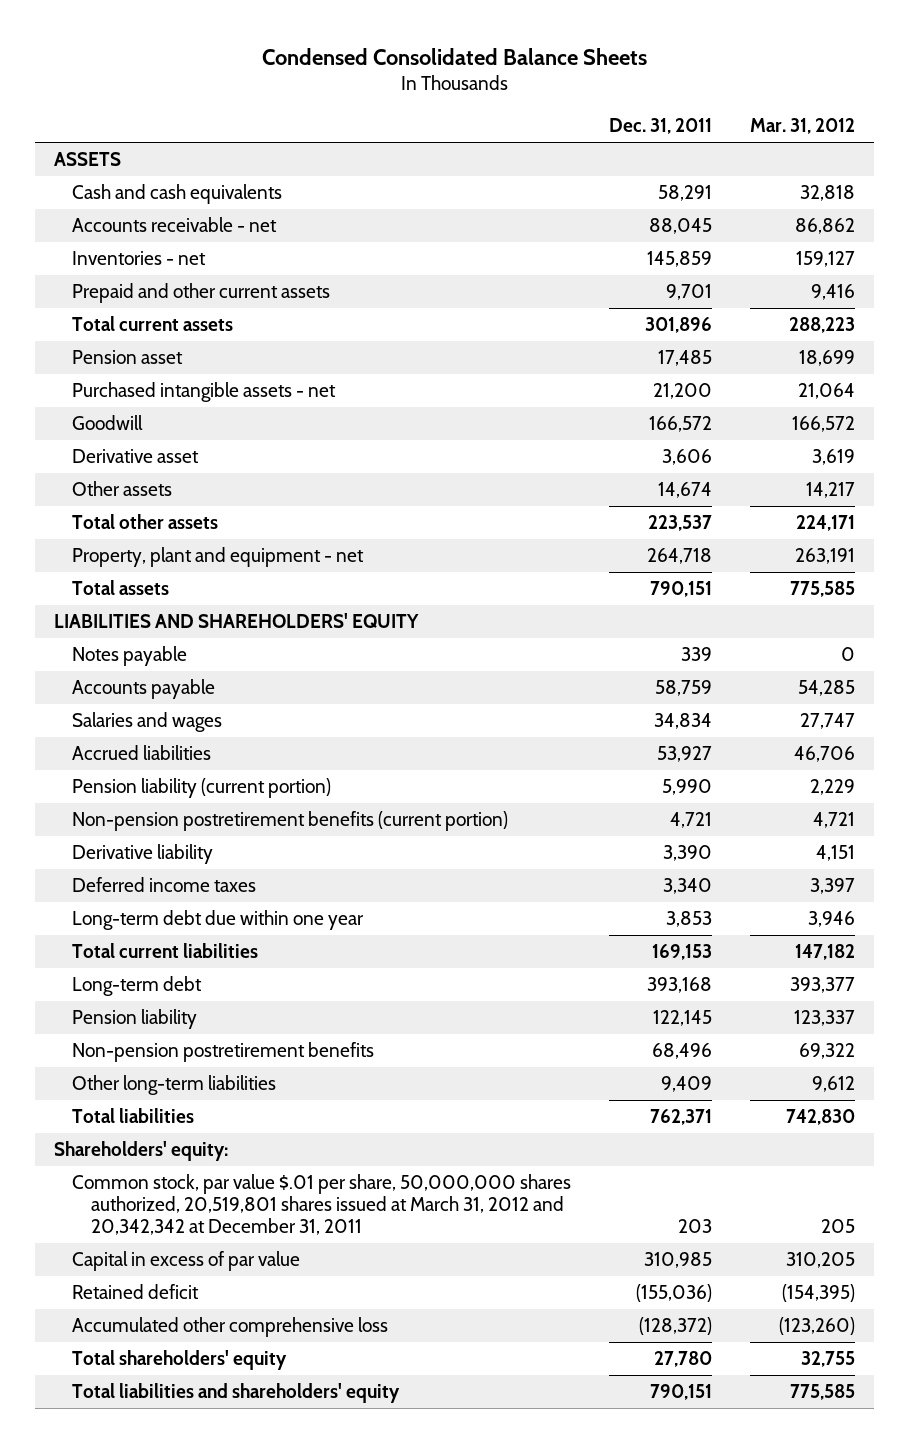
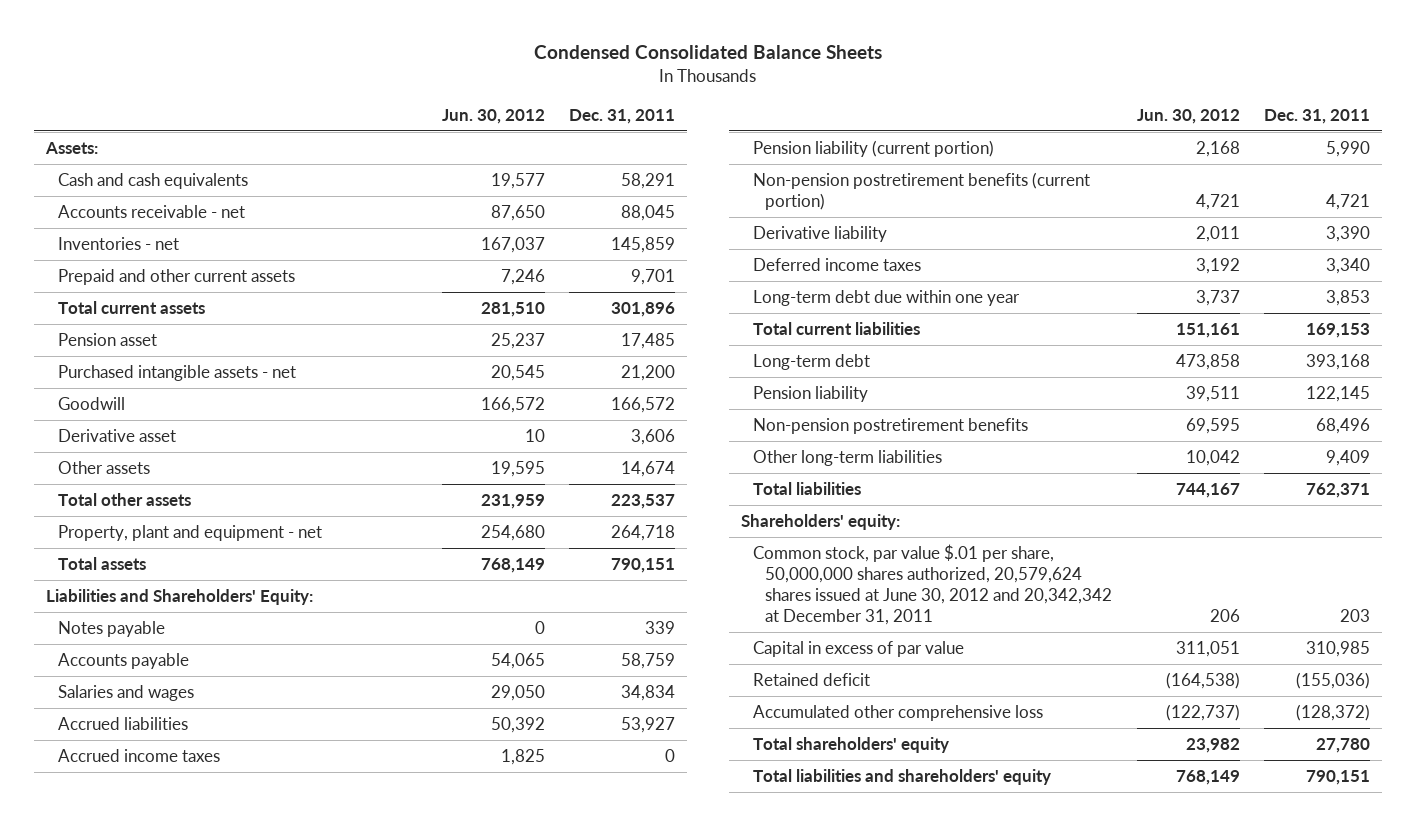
[750,118,856,135] Mar. 31, 2012 -> none
none -> [441,108,545,124] Jun. 30, 2012
[54,152,122,167] ASSETS -> [44,142,98,155] Assets:
[54,613,420,629] LIABILITIES AND SHAREHOLDERS' EQUITY -> [45,589,313,606] Liabilities and Shareholders' Equity:
none -> [58,749,221,763] Accrued income taxes
[72,1174,572,1235] Common stock, par value $.01 per share, 50,000,000 shares authorized, 20,519,801 shares issued at March 31, 2012 and 20,342,342 at December 31, 2011 -> [753,544,1113,625] Common stock, par value $.01 per share, 50,000,000 shares authorized, 20,579,624 shares issued at June 30, 2012 and 20,342,342 at December 31, 2011

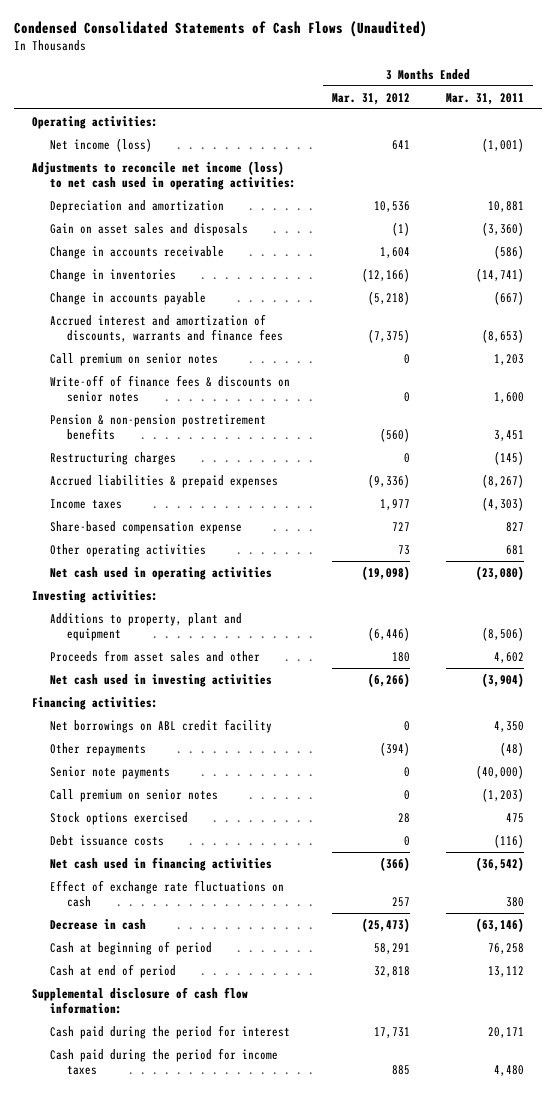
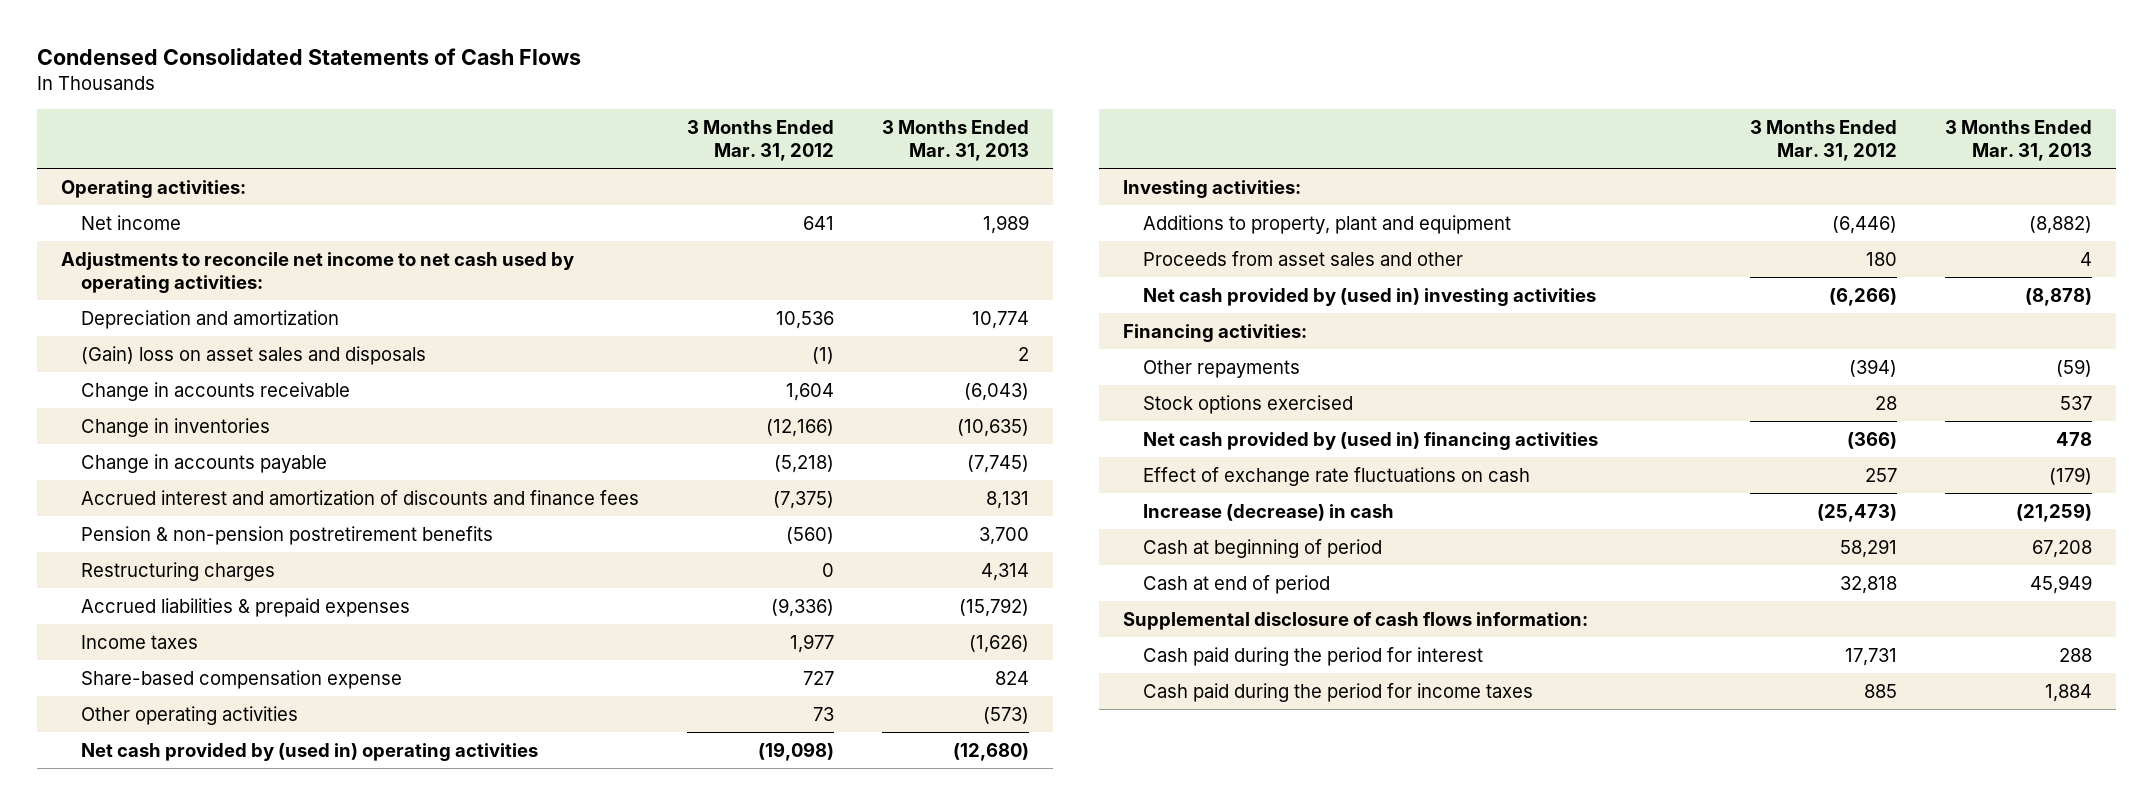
[14,21,428,38] Condensed Consolidated Statements of Cash Flows (Unaudited) -> [36,48,581,66] Condensed Consolidated Statements of Cash Flows
[445,92,524,105] Mar. 31, 2011 -> none
none -> [882,119,1030,161] 3 Months Ended Mar. 31, 2013
[49,137,152,152] Net income (loss) -> [80,214,181,230] Net income
[32,160,296,191] Adjustments to reconcile net income (loss) to net cash used in operating activities: -> [60,251,574,294] Adjustments to reconcile net income to net cash used by operating activities:
[49,222,248,236] Gain on asset sales and disposals -> [80,345,426,365] (Gain) loss on asset sales and disposals
[49,352,218,366] Call premium on senior notes -> none
[49,374,290,403] Write-off of finance fees & discounts on senior notes -> none
[49,313,284,343] Accrued interest and amortization of discounts, warrants and finance fees -> [80,489,639,505] Accrued interest and amortization of discounts and finance fees
[49,566,272,580] Net cash used in operating activities -> [80,742,538,761] Net cash provided by (used in) operating activities
[49,673,272,687] Net cash used in investing activities -> [1143,287,1597,306] Net cash provided by (used in) investing activities
[49,718,272,733] Net borrowings on ABL credit facility -> none
[49,765,170,779] Senior note payments -> none
[49,788,218,802] Call premium on senior notes -> none
[49,834,164,846] Debt issuance costs -> none
[49,856,272,871] Net cash used in financing activities -> [1143,431,1599,450] Net cash provided by (used in) financing activities
[49,918,146,930] Decrease in cash -> [1143,503,1395,521] Increase (decrease) in cash
[32,986,249,1015] Supplemental disclosure of cash flow information: -> [1123,611,1589,630] Supplemental disclosure of cash flows information:

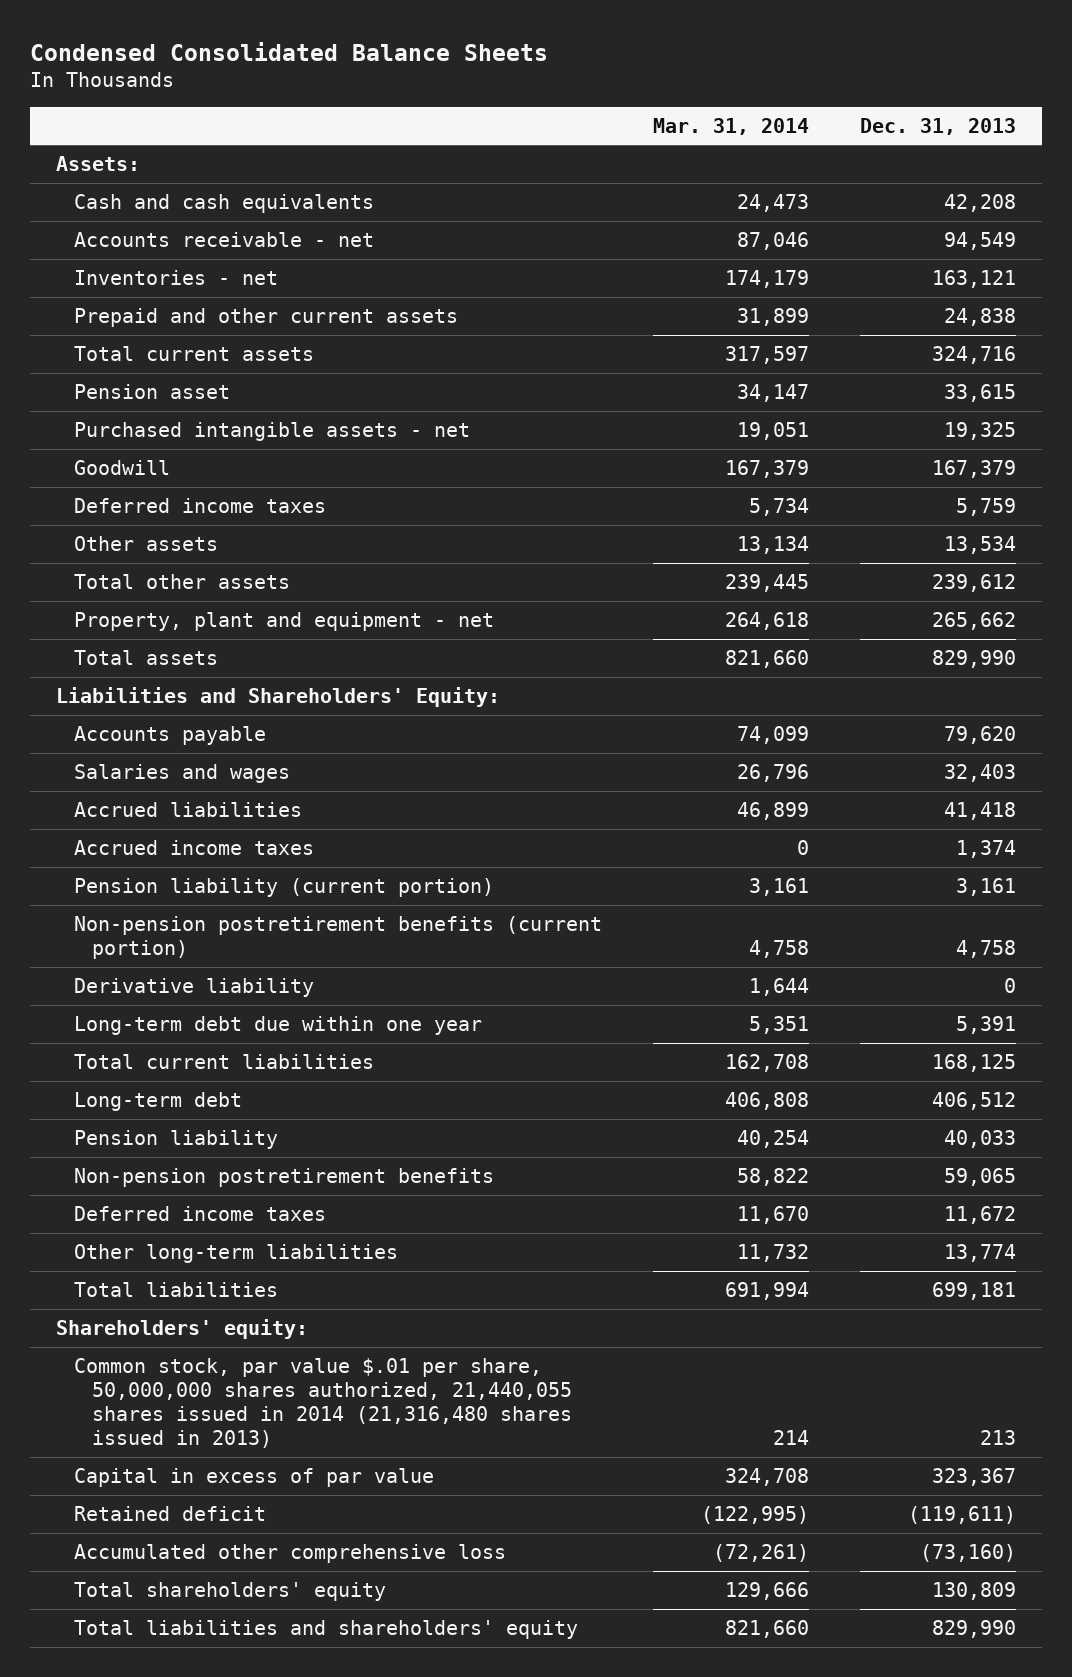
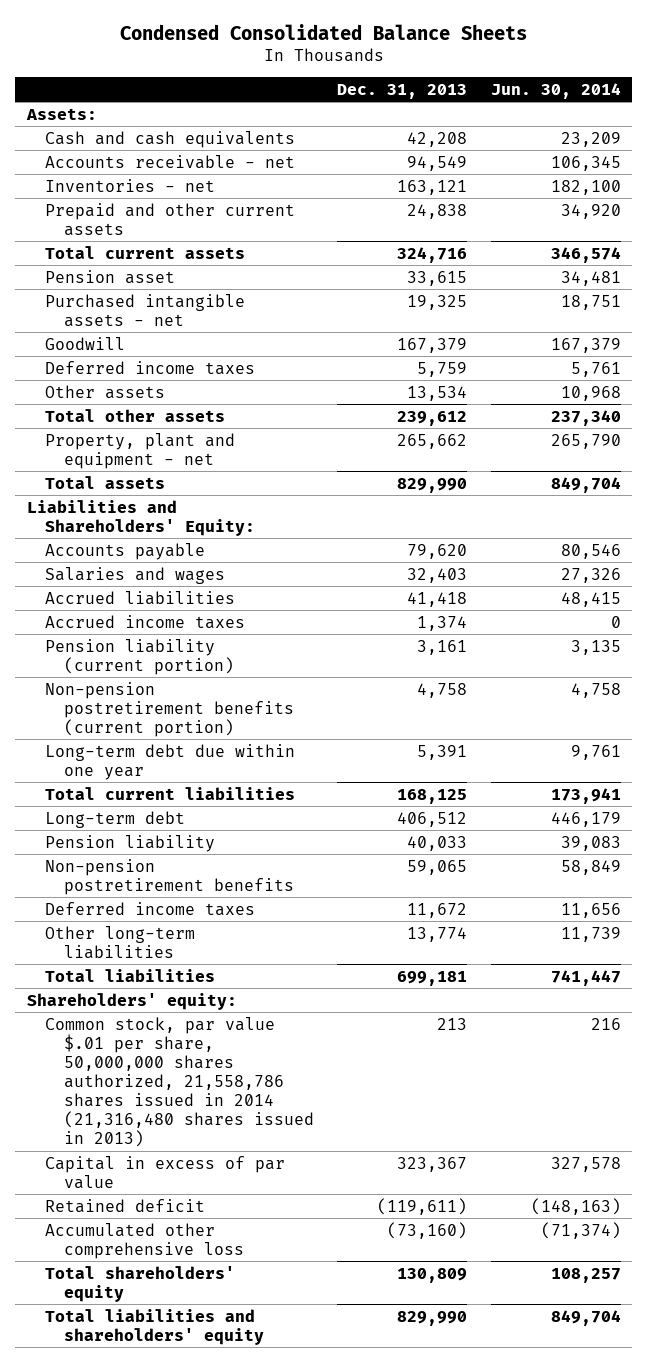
[653,117,810,135] Mar. 31, 2014 -> none
none -> [490,82,621,99] Jun. 30, 2014
[73,977,314,997] Derivative liability -> none
[73,1357,572,1449] Common stock, par value $.01 per share, 50,000,000 shares authorized, 21,440,055 shares issued in 2014 (21,316,480 shares issued in 2013) -> [45,1016,314,1148] Common stock, par value $.01 per share, 50,000,000 shares authorized, 21,558,786 shares issued in 2014 (21,316,480 shares issued in 2013)

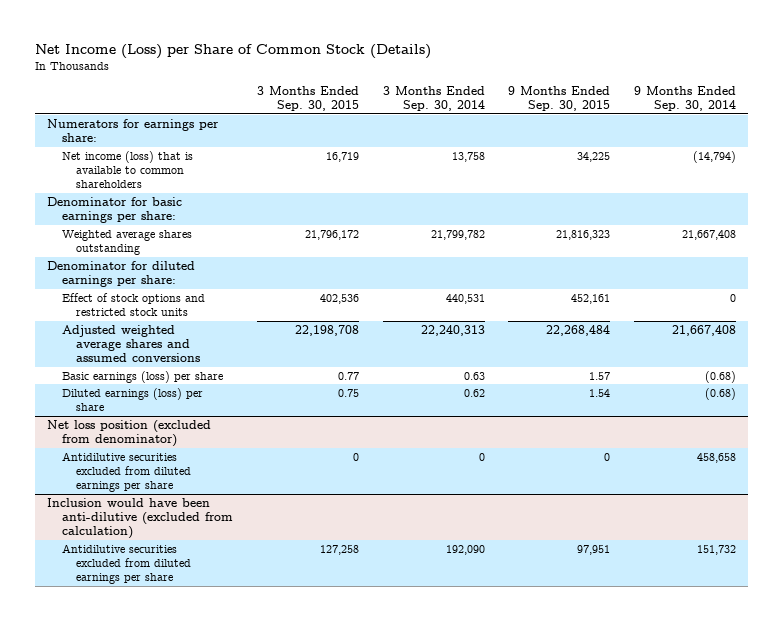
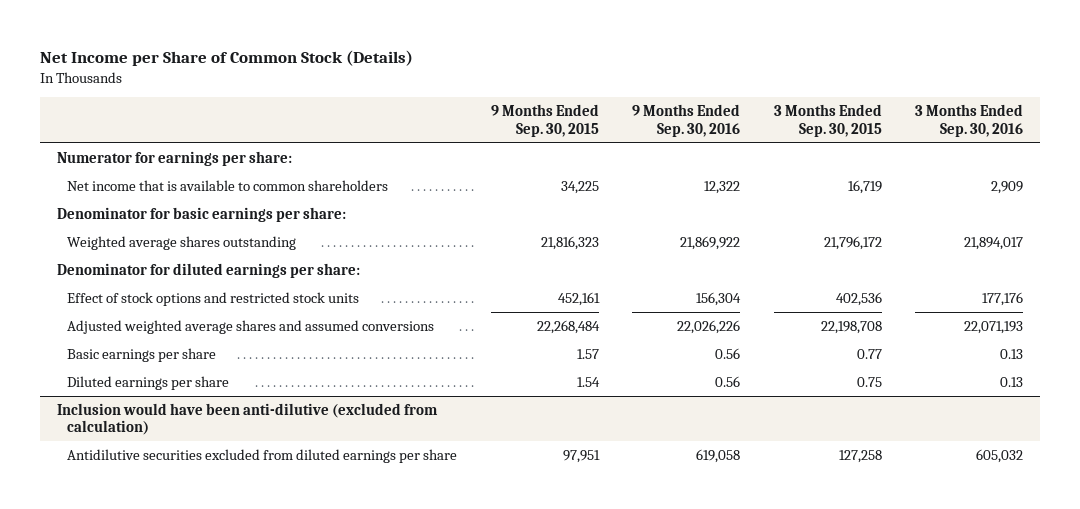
[35,43,432,59] Net Income (Loss) per Share of Common Stock (Details) -> [39,49,413,66] Net Income per Share of Common Stock (Details)
[382,85,485,111] 3 Months Ended Sep. 30, 2014 -> none
[634,85,737,111] 9 Months Ended Sep. 30, 2014 -> none
none -> [632,104,741,137] 9 Months Ended Sep. 30, 2016
none -> [915,104,1024,137] 3 Months Ended Sep. 30, 2016
[47,118,220,143] Numerators for earnings per share: -> [56,150,292,166] Numerator for earnings per share:
[61,150,193,189] Net income (loss) that is available to common shareholders -> [67,179,389,191] Net income that is available to common shareholders
[47,419,212,448] Net loss position (excluded from denominator) -> none
[61,451,192,493] Antidilutive securities excluded from diluted earnings per share -> none
[61,370,223,383] Basic earnings (loss) per share -> [67,347,217,362] Basic earnings per share
[61,387,203,412] Diluted earnings (loss) per share -> [67,375,230,390] Diluted earnings per share

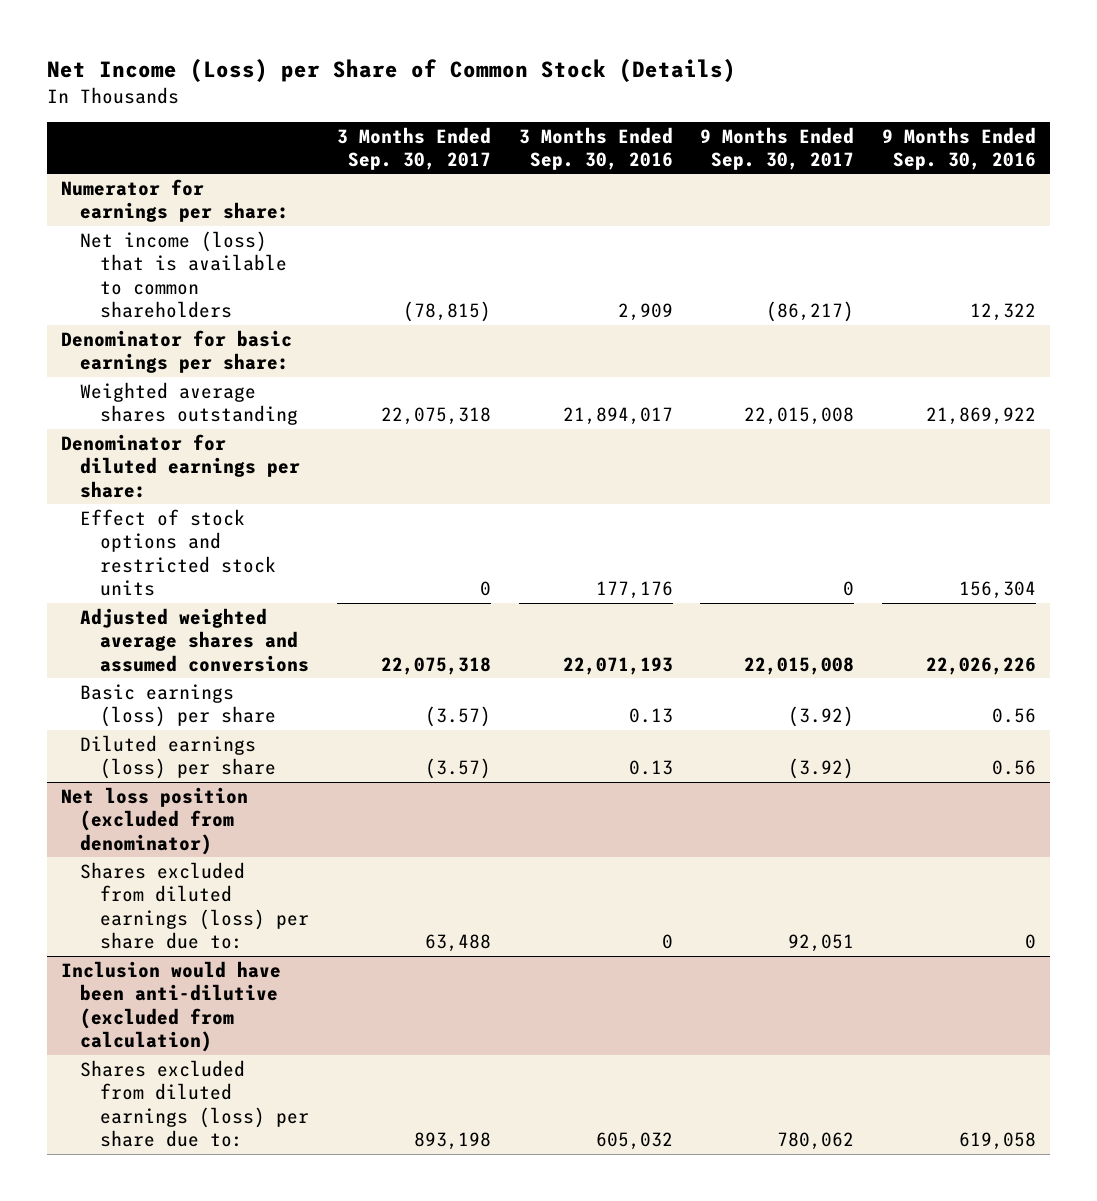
[39,49,413,66] Net Income per Share of Common Stock (Details) -> [46,58,736,82] Net Income (Loss) per Share of Common Stock (Details)
[490,104,599,137] 9 Months Ended Sep. 30, 2015 -> none
[773,104,882,137] 3 Months Ended Sep. 30, 2015 -> none
none -> [336,126,491,170] 3 Months Ended Sep. 30, 2017
none -> [700,126,855,170] 9 Months Ended Sep. 30, 2017
[67,179,389,191] Net income that is available to common shareholders -> [80,230,287,319] Net income (loss) that is available to common shareholders
[67,347,217,362] Basic earnings per share -> [80,683,276,728] Basic earnings (loss) per share
[67,375,230,390] Diluted earnings per share -> [80,734,276,780] Diluted earnings (loss) per share
none -> [60,786,248,855] Net loss position (excluded from denominator)
none -> [80,861,309,950] Shares excluded from diluted earnings (loss) per share due to:
[67,448,458,463] Antidilutive securities excluded from diluted earnings per share -> [80,1059,309,1148] Shares excluded from diluted earnings (loss) per share due to:

